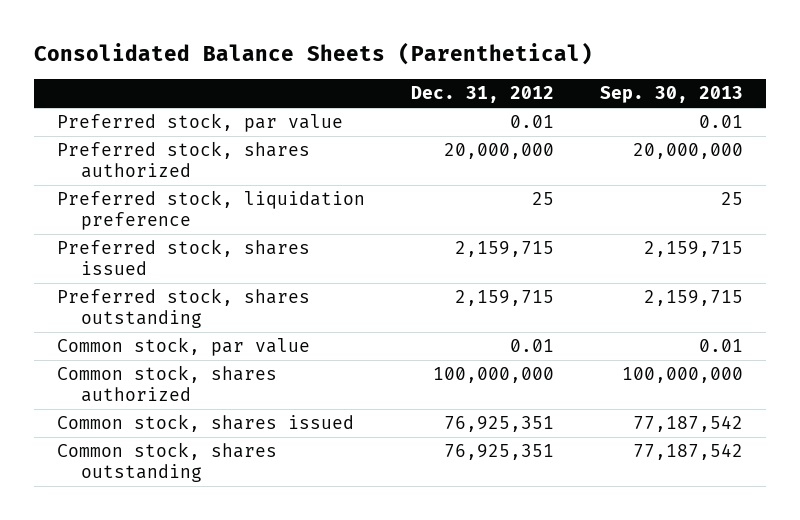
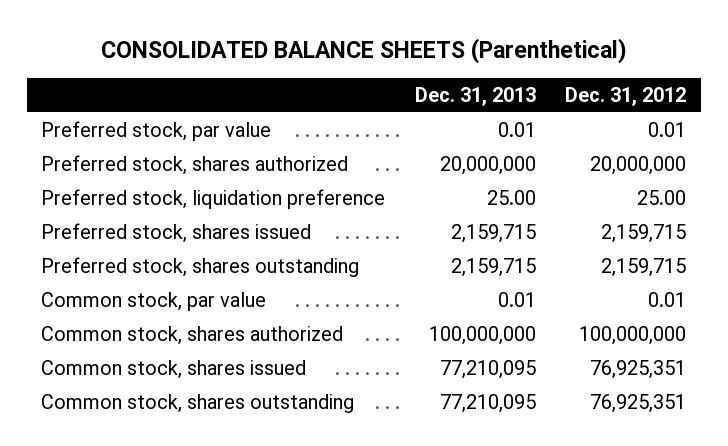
[33,42,593,66] Consolidated Balance Sheets (Parenthetical) -> [100,37,627,64] CONSOLIDATED BALANCE SHEETS (Parenthetical)
[599,86,743,104] Sep. 30, 2013 -> none
none -> [414,86,536,106] Dec. 31, 2013
[531,192,554,206] 25 -> [637,190,687,206] 25.00

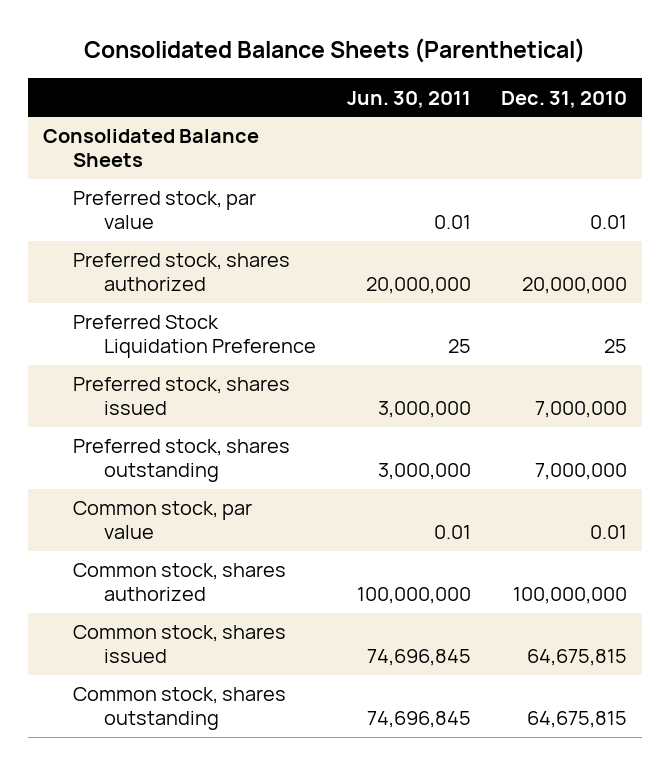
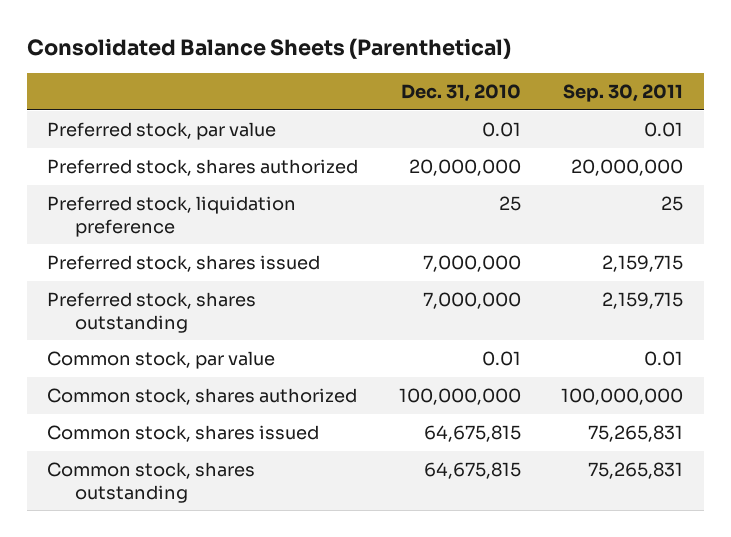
[346,90,471,108] Jun. 30, 2011 -> none
none -> [563,83,684,102] Sep. 30, 2011
[42,129,259,168] Consolidated Balance Sheets -> none
[73,315,316,359] Preferred Stock Liquidation Preference -> [47,196,297,237] Preferred stock, liquidation preference

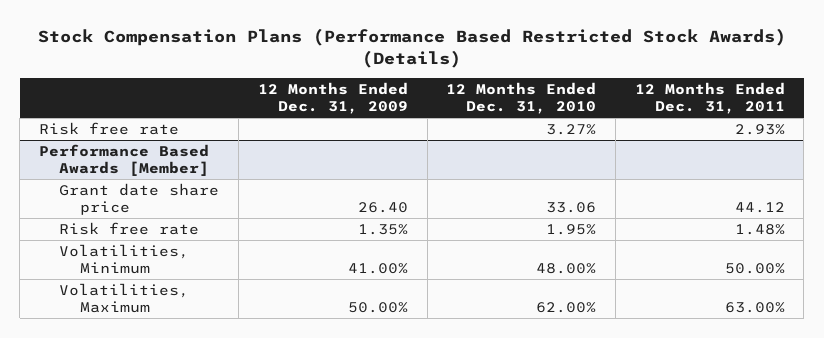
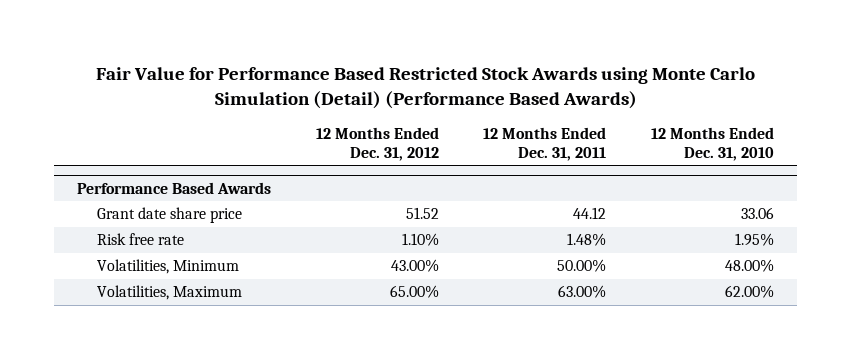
[37,27,786,68] Stock Compensation Plans (Performance Based Restricted Stock Awards) (Details) -> [95,66,755,109] Fair Value for Performance Based Restricted Stock Awards using Monte Carlo Simulation (Detail) (Performance Based Awards)
[257,81,408,114] 12 Months Ended Dec. 31, 2009 -> none
none -> [315,127,439,161] 12 Months Ended Dec. 31, 2012
[39,122,180,136] Risk free rate -> none
[39,144,210,177] Performance Based Awards [Member] -> [76,181,271,194] Performance Based Awards

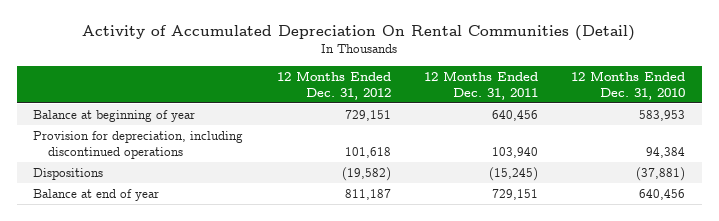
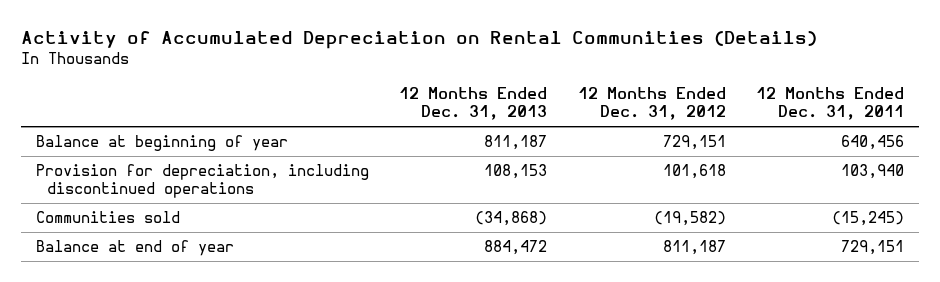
[82,25,636,42] Activity of Accumulated Depreciation On Rental Communities (Detail) -> [20,31,817,50] Activity of Accumulated Depreciation on Rental Communities (Details)
[571,70,686,100] 12 Months Ended Dec. 31, 2010 -> none
none -> [399,87,548,121] 12 Months Ended Dec. 31, 2013
[33,167,104,180] Dispositions -> [36,211,181,224] Communities sold

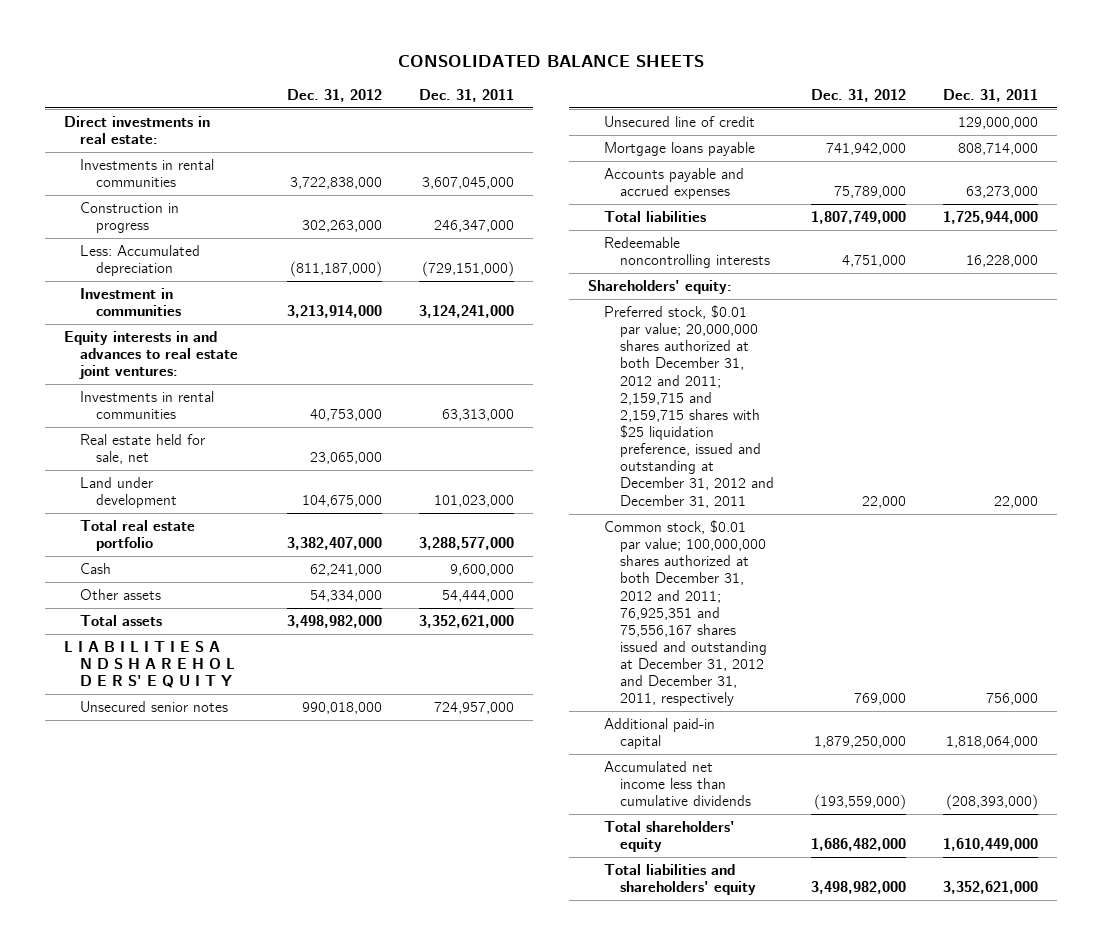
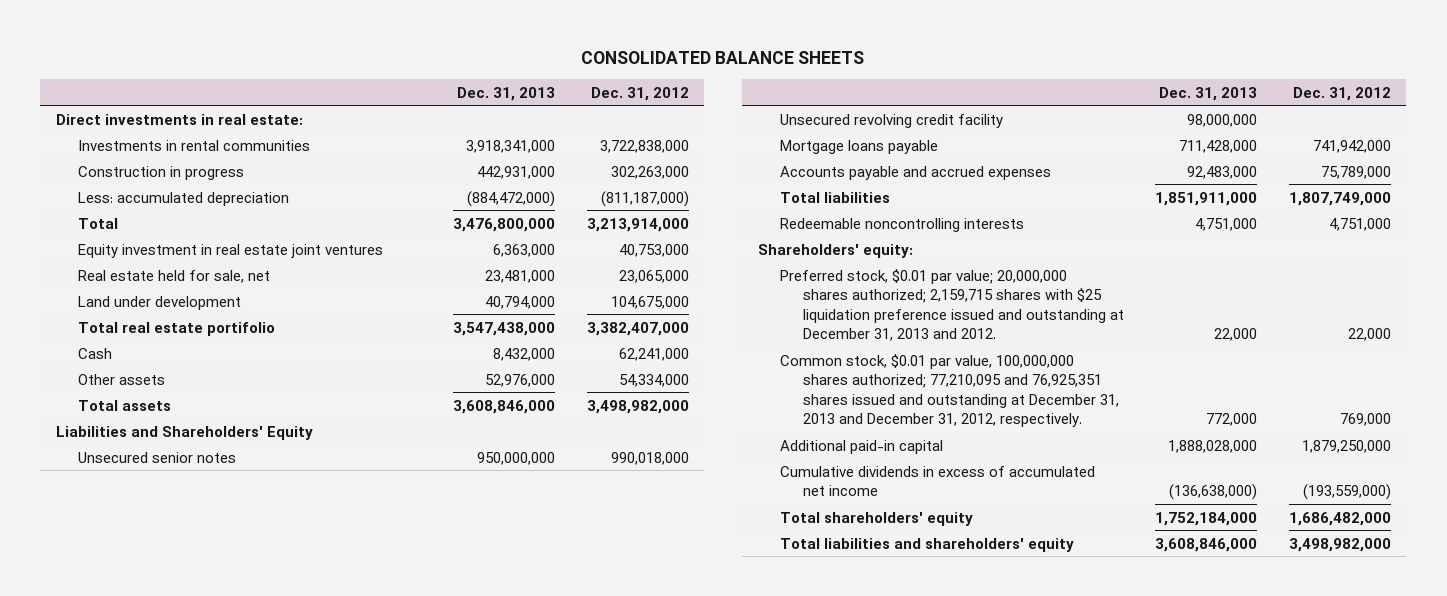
[419,88,515,102] Dec. 31, 2011 -> none
none -> [457,86,556,101] Dec. 31, 2013
[63,330,238,380] Equity interests in and advances to real estate joint ventures: -> none
[79,244,200,277] Less: Accumulated depreciation -> [78,191,290,206] Less: accumulated depreciation
[79,287,182,317] Investment in communities -> [78,217,119,229] Total
[79,390,214,420] Investments in rental communities -> [78,243,384,258] Equity investment in real estate joint ventures
[79,519,195,552] Total real estate portfolio -> [78,321,276,336] Total real estate portifolio
[63,640,235,689] L I A B I L I T I E S A N D S H A R E H O L D E R S' E Q U I T Y -> [56,425,314,440] Liabilities and Shareholders' Equity
[603,115,755,127] Unsecured line of credit -> [780,113,1004,128] Unsecured revolving credit facility
[603,304,775,508] Preferred stock, $0.01 par value; 20,000,000 shares authorized at both December 31, 2012 and 2011; 2,159,715 and 2,159,715 shares with $25 liquidation preference, issued and outstanding at December 31, 2012 and December 31, 2011 -> [780,268,1124,342] Preferred stock, $0.01 par value; 20,000,000 shares authorized; 2,159,715 shares with $25 liquidation preference issued and outstanding at December 31, 2013 and 2012.
[603,519,768,707] Common stock, $0.01 par value; 100,000,000 shares authorized at both December 31, 2012 and 2011; 76,925,351 and 75,556,167 shares issued and outstanding at December 31, 2012 and December 31, 2011, respectively -> [780,353,1119,428] Common stock, $0.01 par value, 100,000,000 shares authorized; 77,210,095 and 76,925,351 shares issued and outstanding at December 31, 2013 and December 31, 2012, respectively.
[603,760,752,807] Accumulated net income less than cumulative dividends -> [780,465,1096,497] Cumulative dividends in excess of accumulated net income

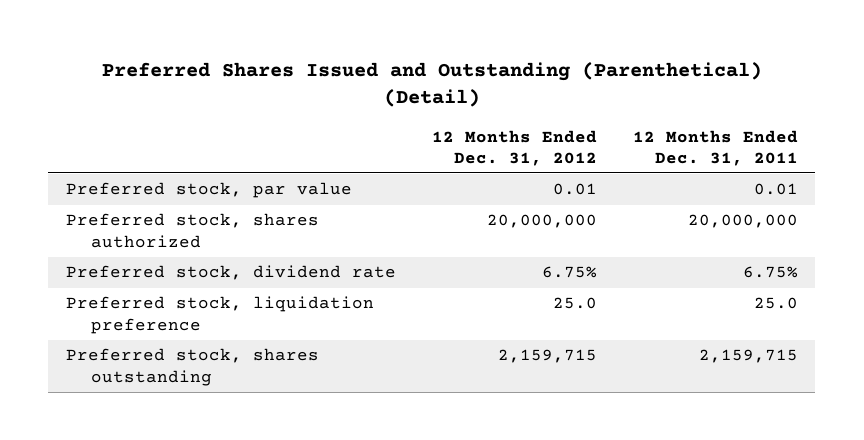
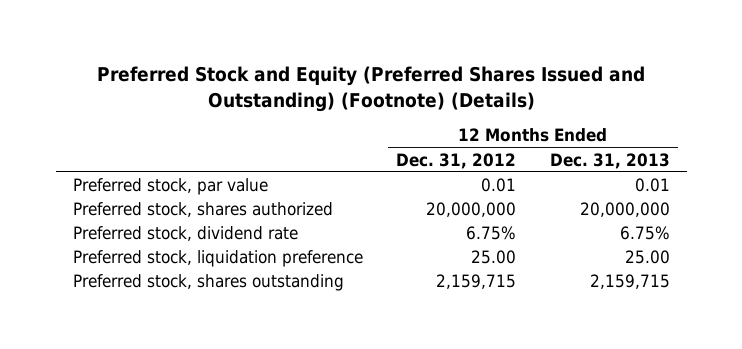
[101,61,762,108] Preferred Shares Issued and Outstanding (Parenthetical) (Detail) -> [97,66,646,112] Preferred Stock and Equity (Preferred Shares Issued and Outstanding) (Footnote) (Details)
[632,129,798,166] 12 Months Ended Dec. 31, 2011 -> none
none -> [549,152,670,169] Dec. 31, 2013
[552,297,597,310] 25.0 -> [471,250,517,265] 25.00

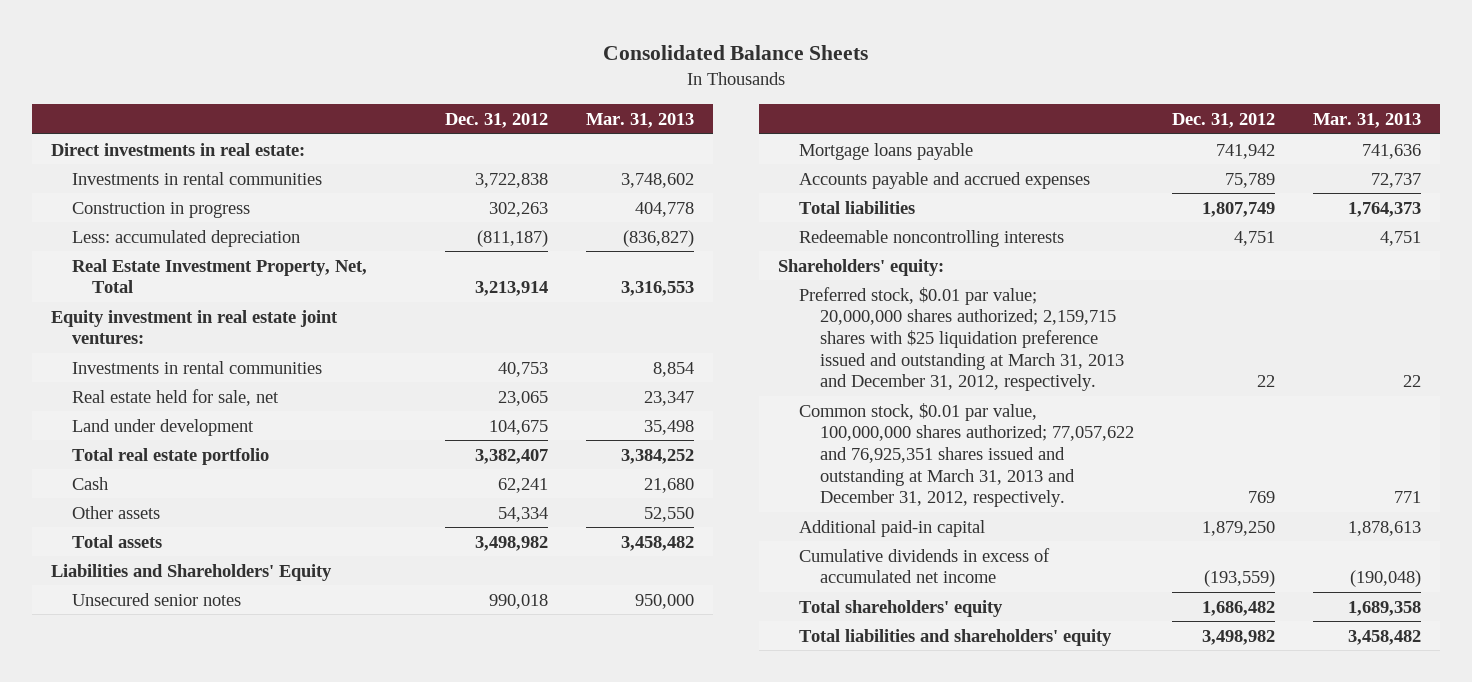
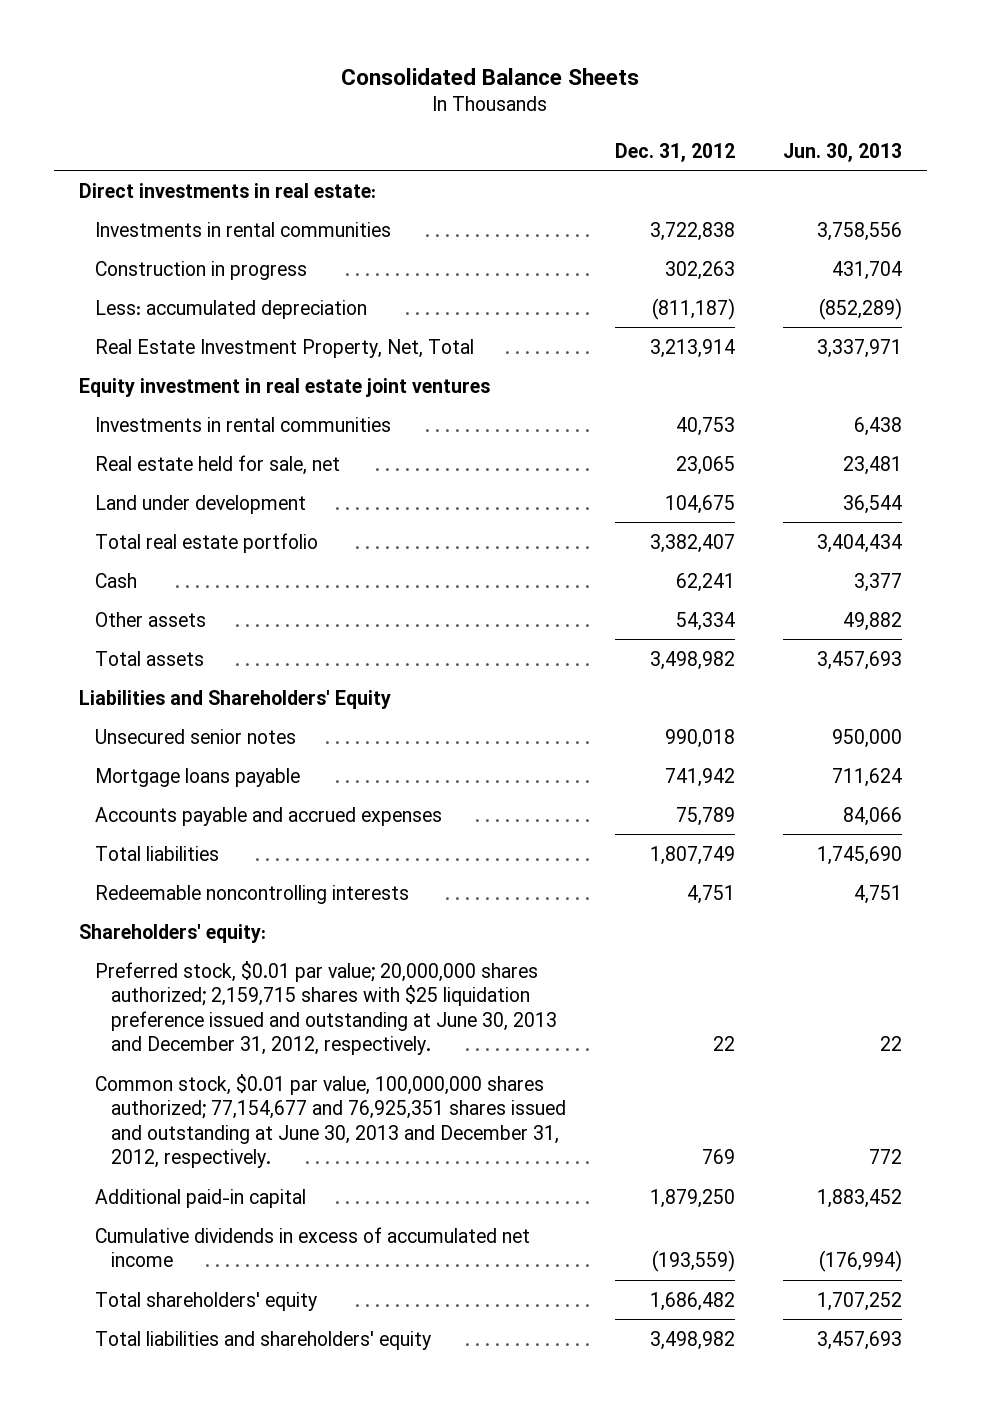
[585,112,694,128] Mar. 31, 2013 -> none
none -> [783,142,903,162] Jun. 30, 2013
[50,309,338,345] Equity investment in real estate joint ventures: -> [78,377,490,397] Equity investment in real estate joint ventures
[799,286,1124,392] Preferred stock, $0.01 par value; 20,000,000 shares authorized; 2,159,715 shares with $25 liquidation preference issued and outstanding at March 31, 2013 and December 31, 2012, respectively. -> [94,960,558,1056] Preferred stock, $0.01 par value; 20,000,000 shares authorized; 2,159,715 shares with $25 liquidation preference issued and outstanding at June 30, 2013 and December 31, 2012, respectively.
[799,402,1134,508] Common stock, $0.01 par value, 100,000,000 shares authorized; 77,057,622 and 76,925,351 shares issued and outstanding at March 31, 2013 and December 31, 2012, respectively. -> [94,1073,567,1169] Common stock, $0.01 par value, 100,000,000 shares authorized; 77,154,677 and 76,925,351 shares issued and outstanding at June 30, 2013 and December 31, 2012, respectively.

